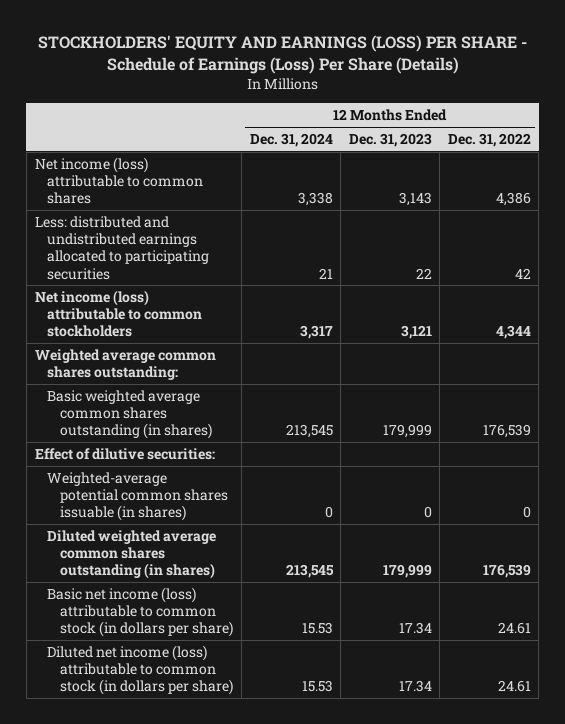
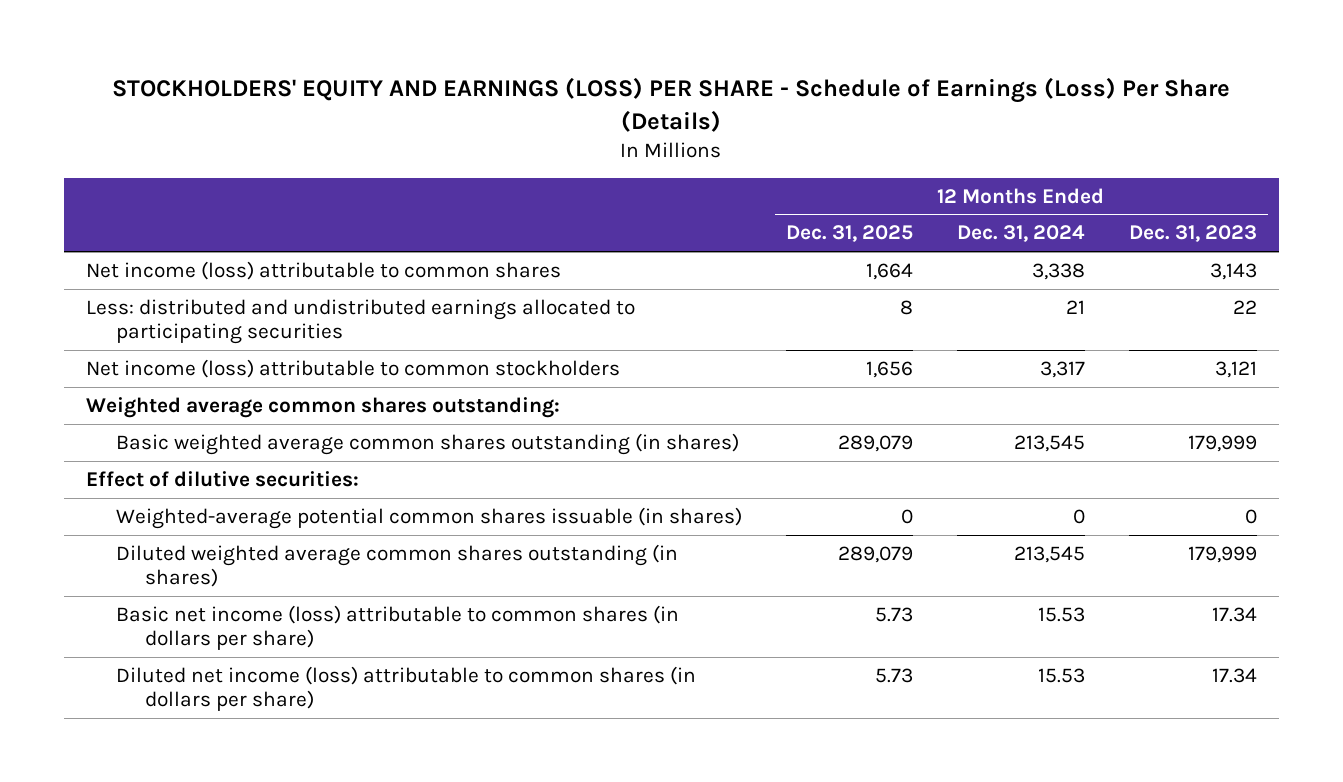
[447,132,531,147] Dec. 31, 2022 -> none
none -> [785,225,913,243] Dec. 31, 2025
[47,586,234,638] Basic net income (loss) attributable to common stock (in dollars per share) -> [115,604,679,651] Basic net income (loss) attributable to common shares (in dollars per share)
[47,644,234,696] Diluted net income (loss) attributable to common stock (in dollars per share) -> [115,665,696,712] Diluted net income (loss) attributable to common shares (in dollars per share)

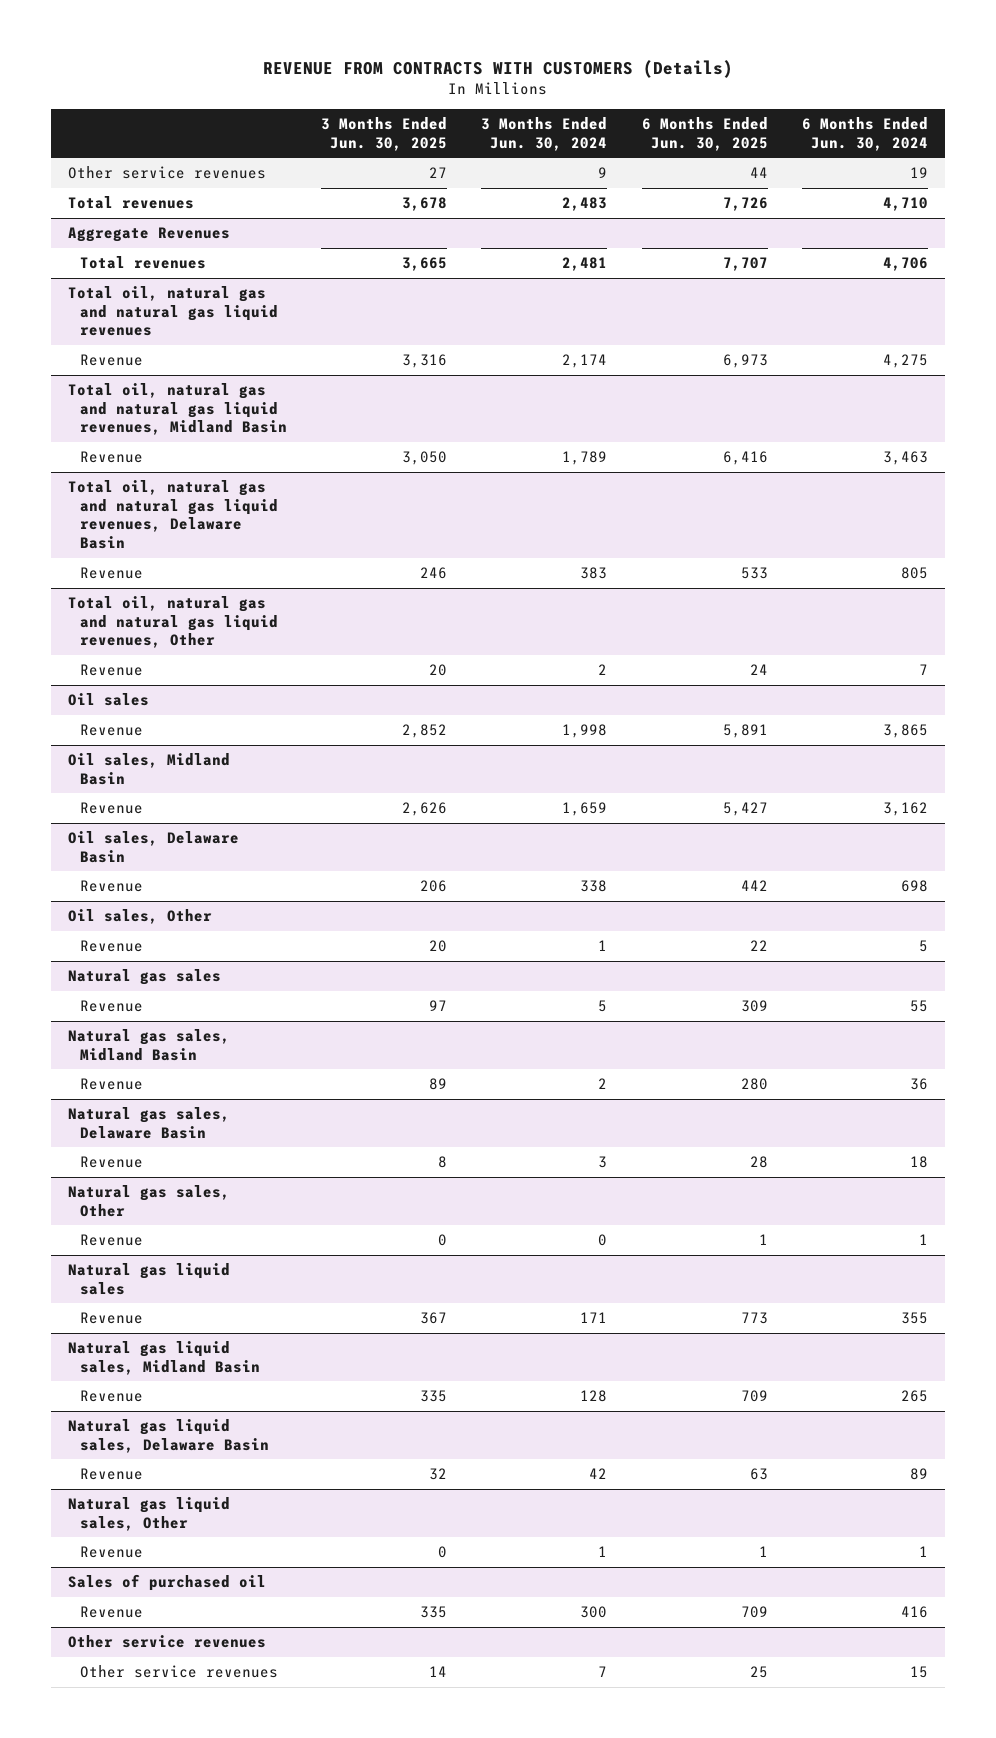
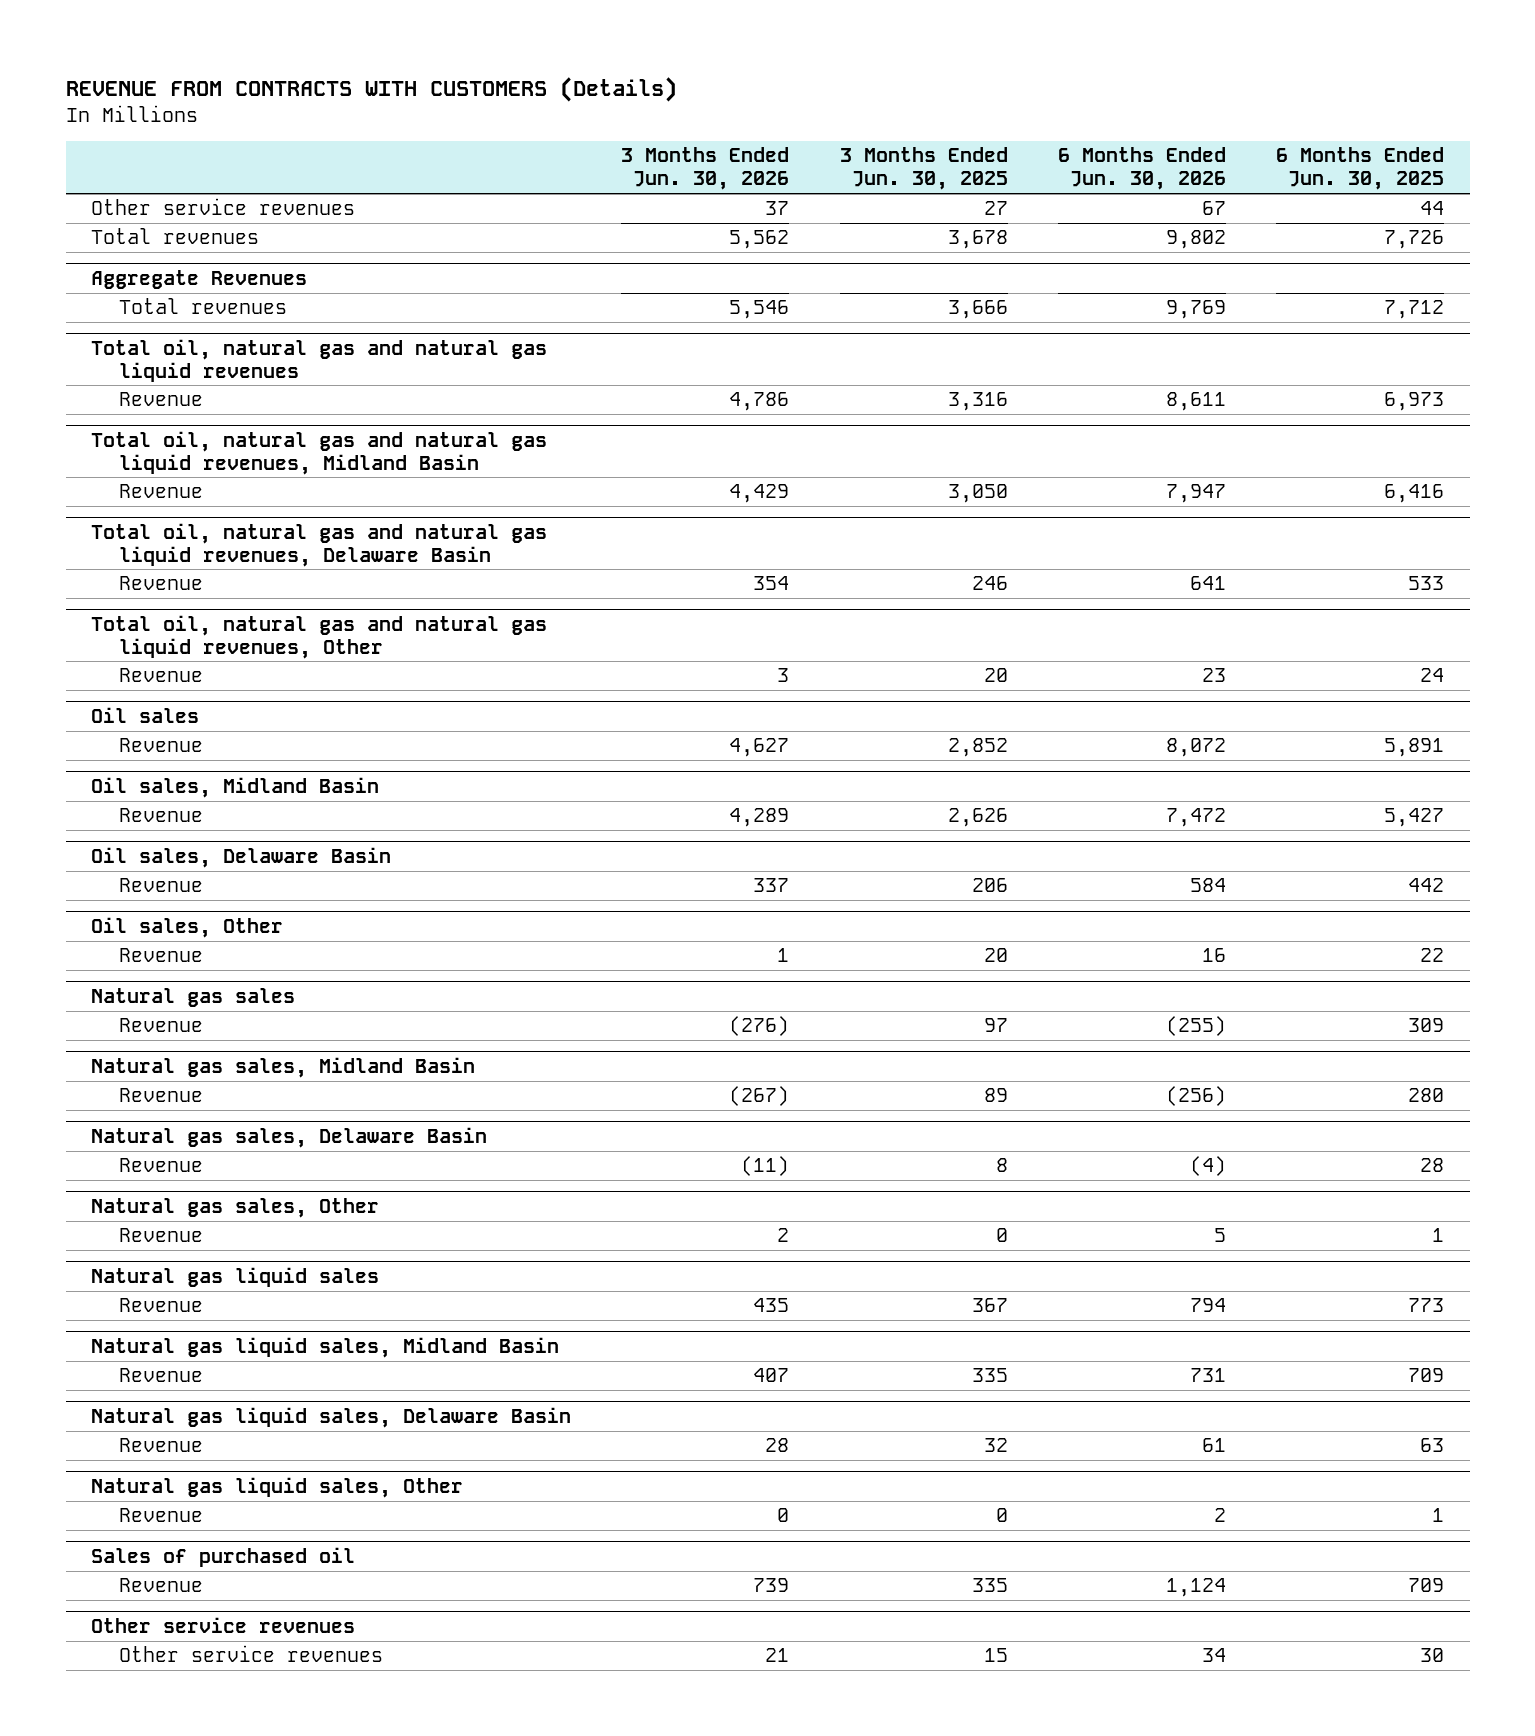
[481,116,608,151] 3 Months Ended Jun. 30, 2024 -> none
[802,116,929,151] 6 Months Ended Jun. 30, 2024 -> none
none -> [621,147,790,191] 3 Months Ended Jun. 30, 2026
none -> [1057,147,1226,191] 6 Months Ended Jun. 30, 2026
[401,256,447,271] 3,665 -> [947,300,1008,320] 3,666
[722,256,768,271] 7,707 -> [1384,300,1445,320] 7,712
[428,1665,447,1677] 14 -> [983,1648,1008,1663] 15
[749,1665,768,1678] 25 -> [1420,1648,1445,1663] 30

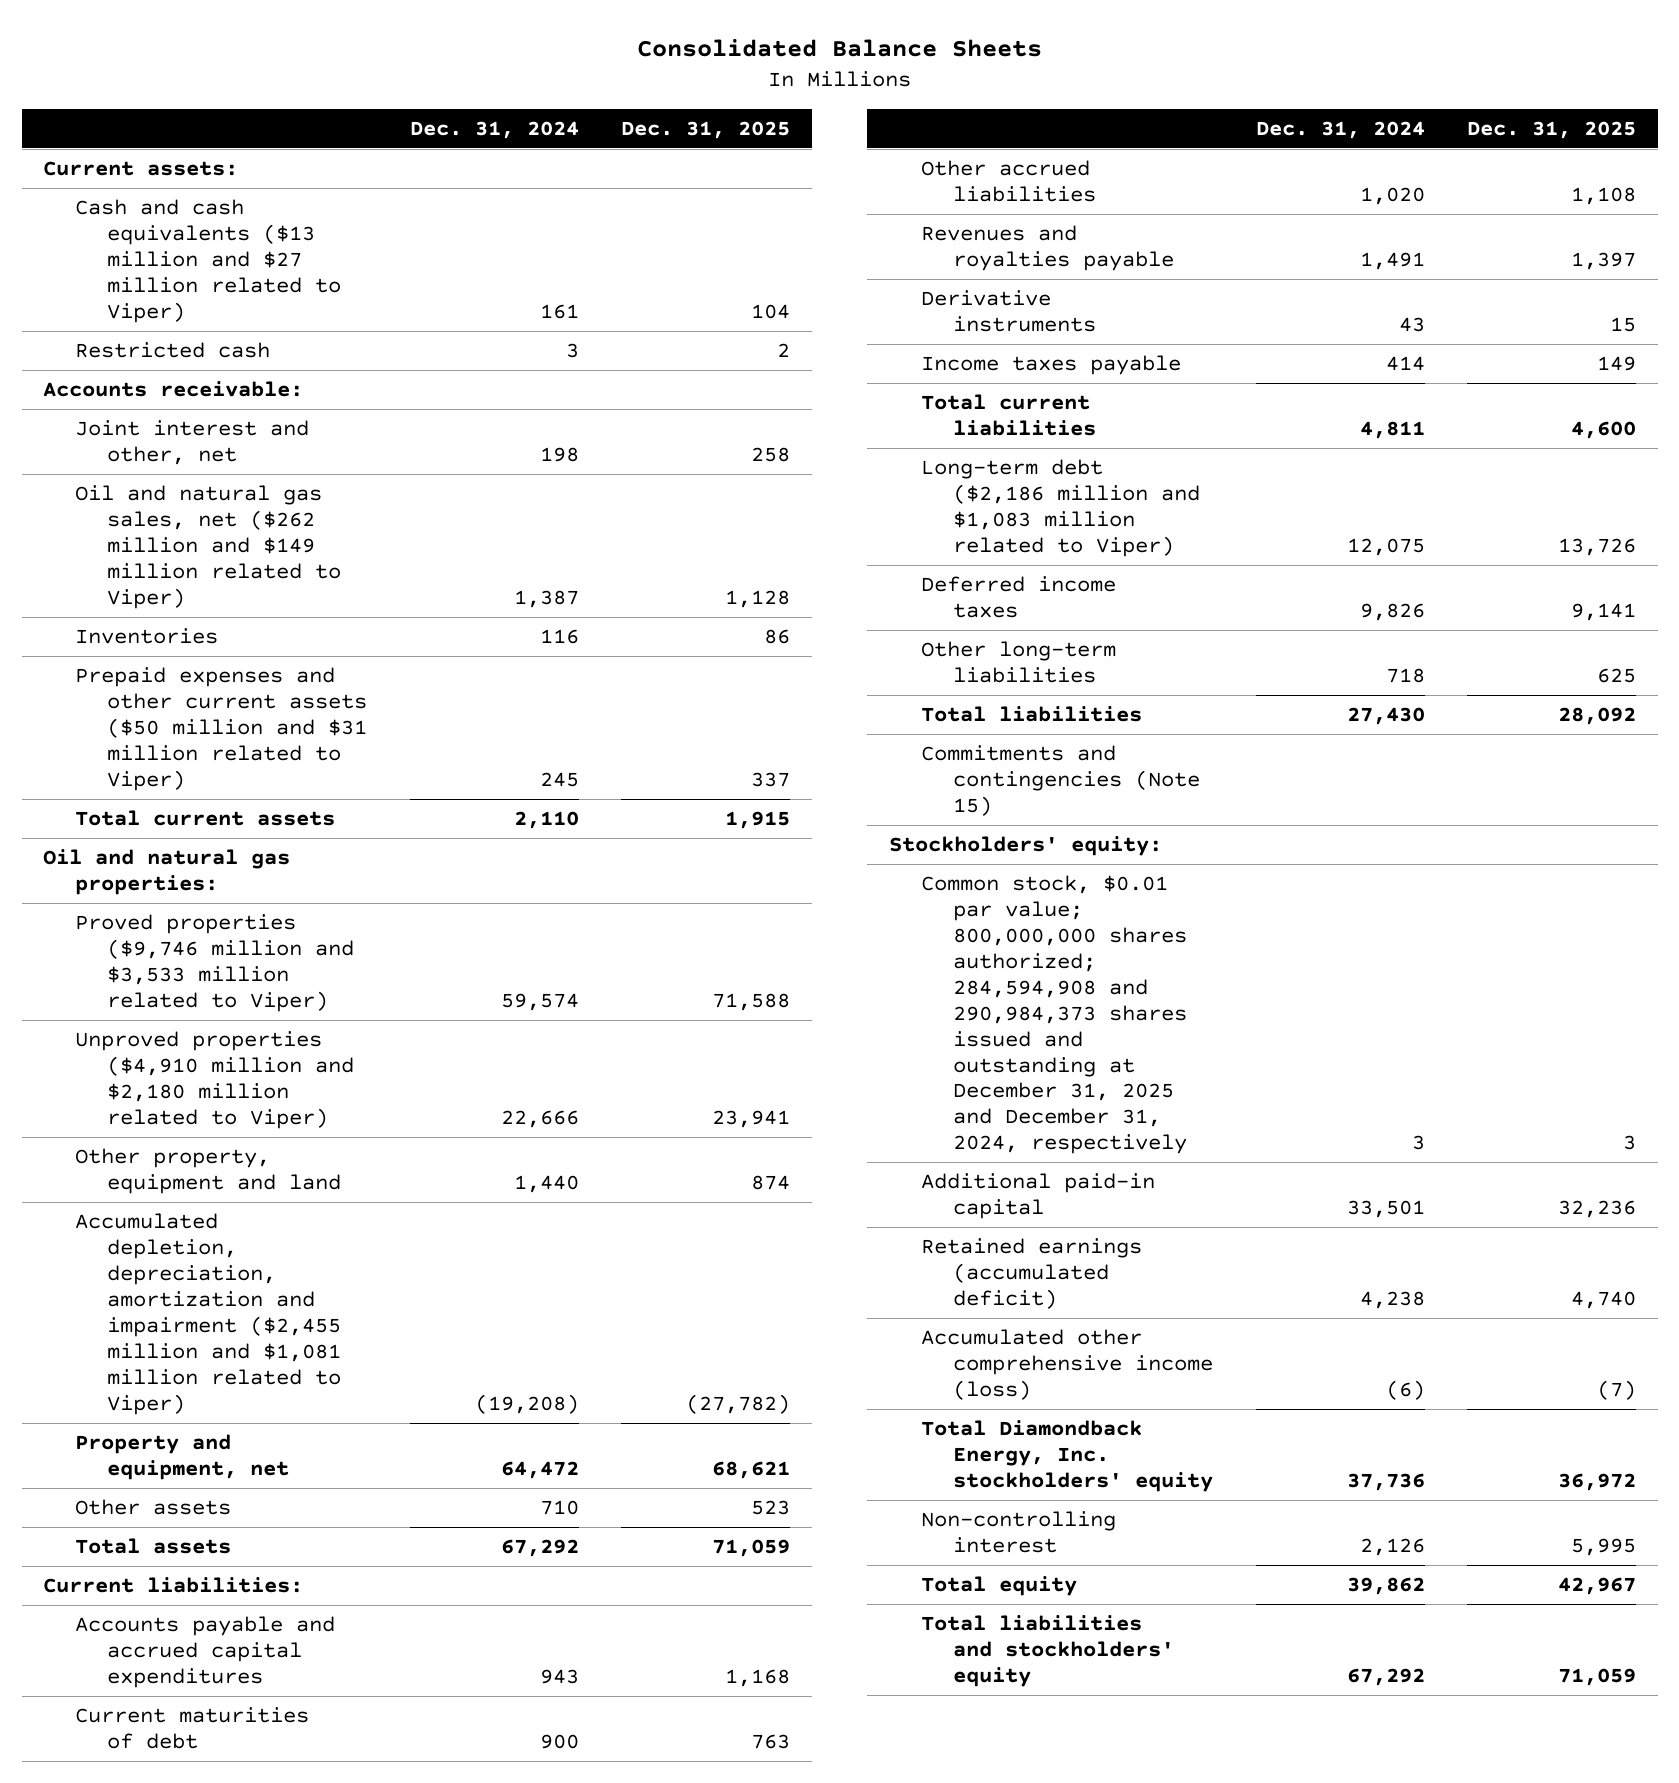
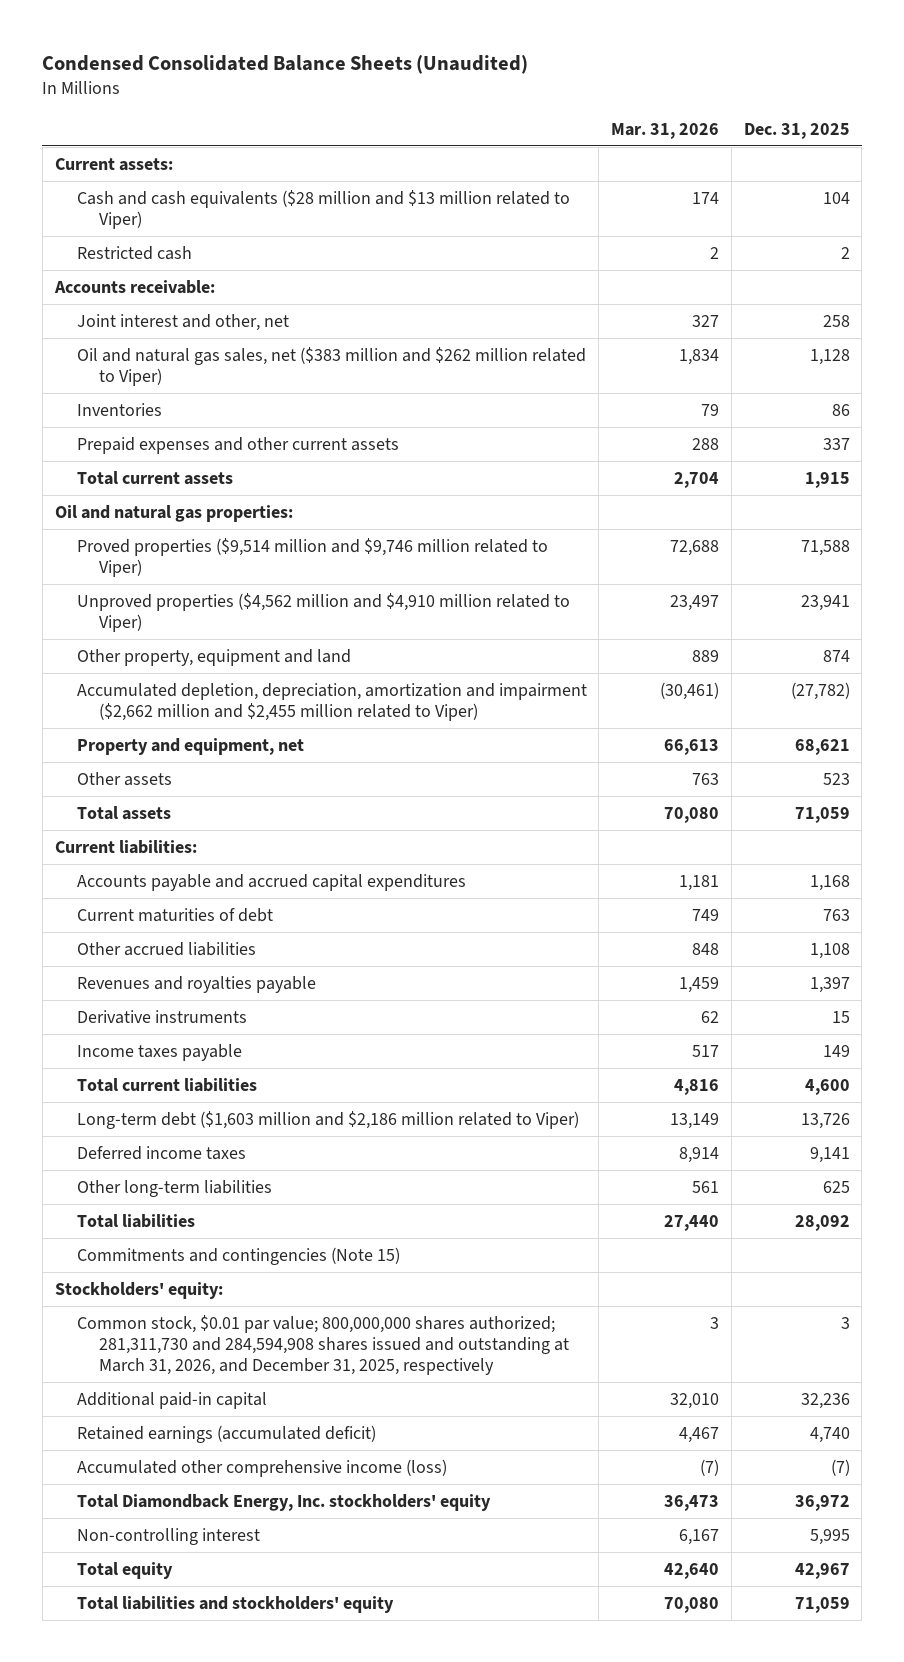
[636,39,1042,58] Consolidated Balance Sheets -> [42,55,529,75] Condensed Consolidated Balance Sheets (Unaudited)
[409,120,579,139] Dec. 31, 2024 -> none
none -> [611,122,720,139] Mar. 31, 2026
[75,199,342,323] Cash and cash equivalents ($13 million and $27 million related to Viper) -> [76,189,570,229] Cash and cash equivalents ($28 million and $13 million related to Viper)
[75,485,342,609] Oil and natural gas sales, net ($262 million and $149 million related to Viper) -> [76,346,586,386] Oil and natural gas sales, net ($383 million and $262 million related to Viper)
[75,667,368,791] Prepaid expenses and other current assets ($50 million and $31 million related to Viper) -> [76,436,399,454] Prepaid expenses and other current assets
[75,914,355,1012] Proved properties ($9,746 million and $3,533 million related to Viper) -> [76,537,548,577] Proved properties ($9,514 million and $9,746 million related to Viper)
[75,1031,355,1129] Unproved properties ($4,910 million and $2,180 million related to Viper) -> [76,592,570,632] Unproved properties ($4,562 million and $4,910 million related to Viper)
[75,1213,342,1415] Accumulated depletion, depreciation, amortization and impairment ($2,455 million and $1,081 million related to Viper) -> [76,682,587,721] Accumulated depletion, depreciation, amortization and impairment ($2,662 million and $2,455 million related to Viper)
[920,459,1201,557] Long-term debt ($2,186 million and $1,083 million related to Viper) -> [76,1110,579,1129] Long-term debt ($1,603 million and $2,186 million related to Viper)
[920,875,1188,1155] Common stock, $0.01 par value; 800,000,000 shares authorized; 284,594,908 and 290,984,373 shares issued and outstanding at December 31, 2025 and December 31, 2024, respectively -> [76,1314,569,1375] Common stock, $0.01 par value; 800,000,000 shares authorized; 281,311,730 and 284,594,908 shares issued and outstanding at March 31, 2026, and December 31, 2025, respectively

